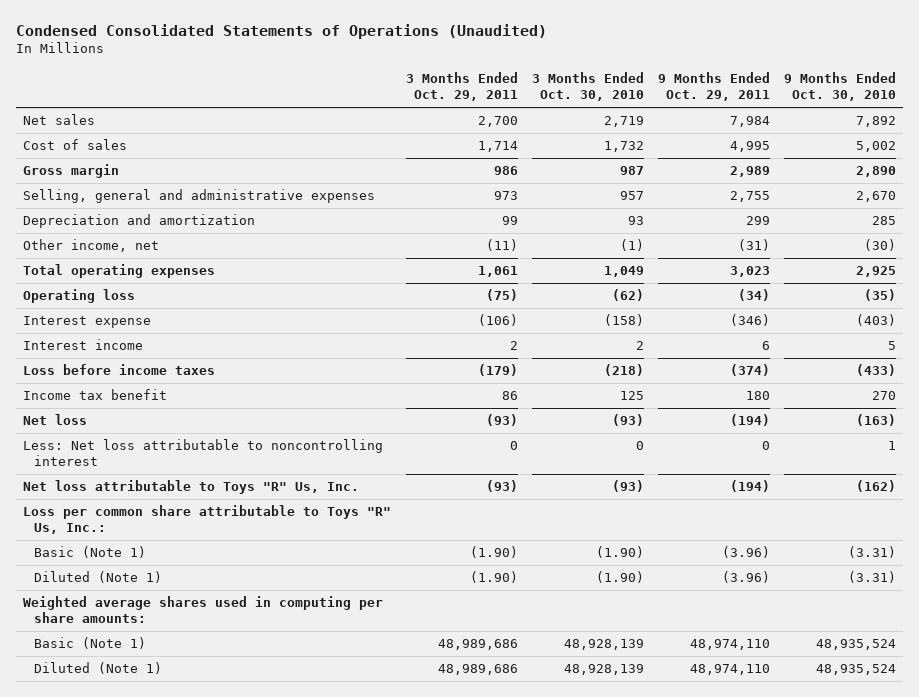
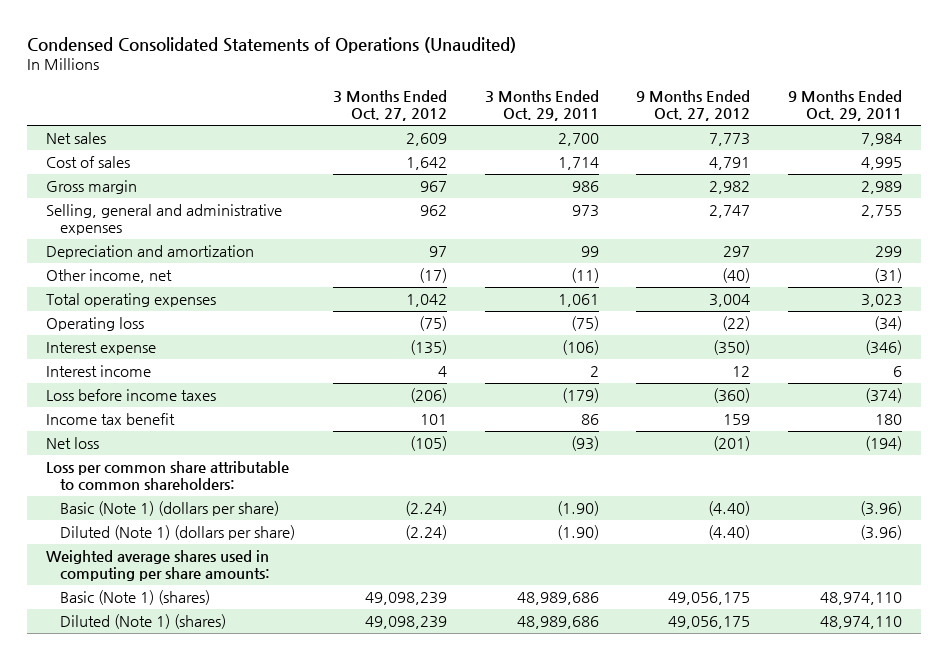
[531,72,644,102] 3 Months Ended Oct. 30, 2010 -> none
[783,72,896,102] 9 Months Ended Oct. 30, 2010 -> none
none -> [332,90,447,122] 3 Months Ended Oct. 27, 2012
none -> [636,90,751,122] 9 Months Ended Oct. 27, 2012
[23,439,384,467] Less: Net loss attributable to noncontrolling interest -> none
[23,480,360,495] Net loss attributable to Toys "R" Us, Inc. -> none
[23,505,392,535] Loss per common share attributable to Toys "R" Us, Inc.: -> [46,461,290,491] Loss per common share attributable to common shareholders:
[34,546,147,559] Basic (Note 1) -> [60,501,280,517] Basic (Note 1) (dollars per share)
[34,571,163,584] Diluted (Note 1) -> [60,525,296,541] Diluted (Note 1) (dollars per share)
[34,637,147,650] Basic (Note 1) -> [60,590,211,606] Basic (Note 1) (shares)
[34,662,163,675] Diluted (Note 1) -> [60,614,227,630] Diluted (Note 1) (shares)

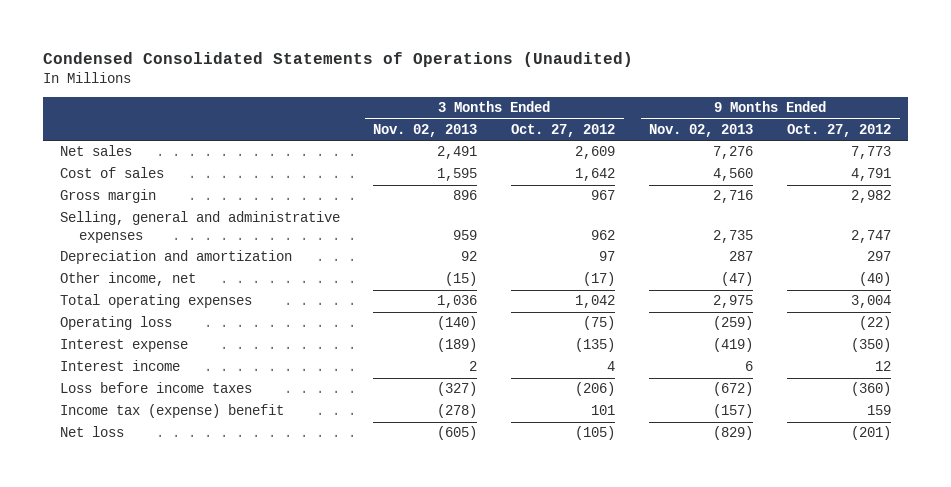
[484,90,599,122] 3 Months Ended Oct. 29, 2011 -> none
[787,90,902,122] 9 Months Ended Oct. 29, 2011 -> none
none -> [373,123,478,137] Nov. 02, 2013
none -> [649,123,754,137] Nov. 02, 2013
[46,413,176,426] Income tax benefit -> [59,404,284,419] Income tax (expense) benefit
[46,461,290,491] Loss per common share attributable to common shareholders: -> none
[60,501,280,517] Basic (Note 1) (dollars per share) -> none
[60,525,296,541] Diluted (Note 1) (dollars per share) -> none
[46,550,271,582] Weighted average shares used in computing per share amounts: -> none
[60,590,211,606] Basic (Note 1) (shares) -> none
[60,614,227,630] Diluted (Note 1) (shares) -> none

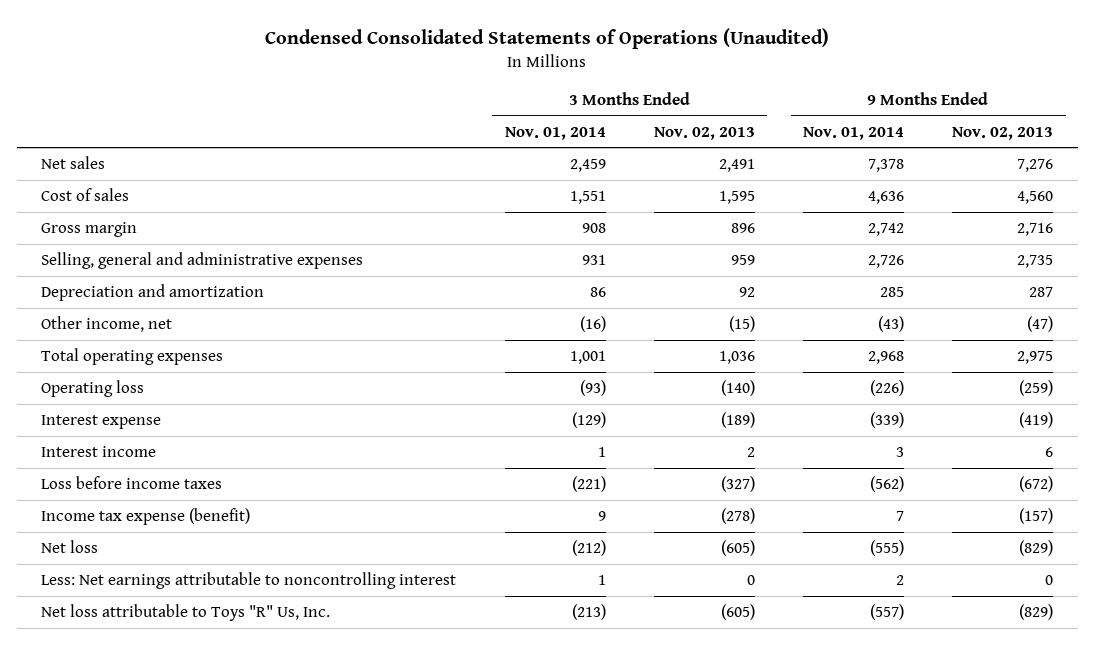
[511,123,616,137] Oct. 27, 2012 -> none
[787,123,892,137] Oct. 27, 2012 -> none
none -> [504,126,606,140] Nov. 01, 2014
none -> [803,126,905,140] Nov. 01, 2014
[59,404,284,419] Income tax (expense) benefit -> [41,508,251,526] Income tax expense (benefit)
none -> [41,572,457,590] Less: Net earnings attributable to noncontrolling interest
none -> [41,604,331,622] Net loss attributable to Toys "R" Us, Inc.

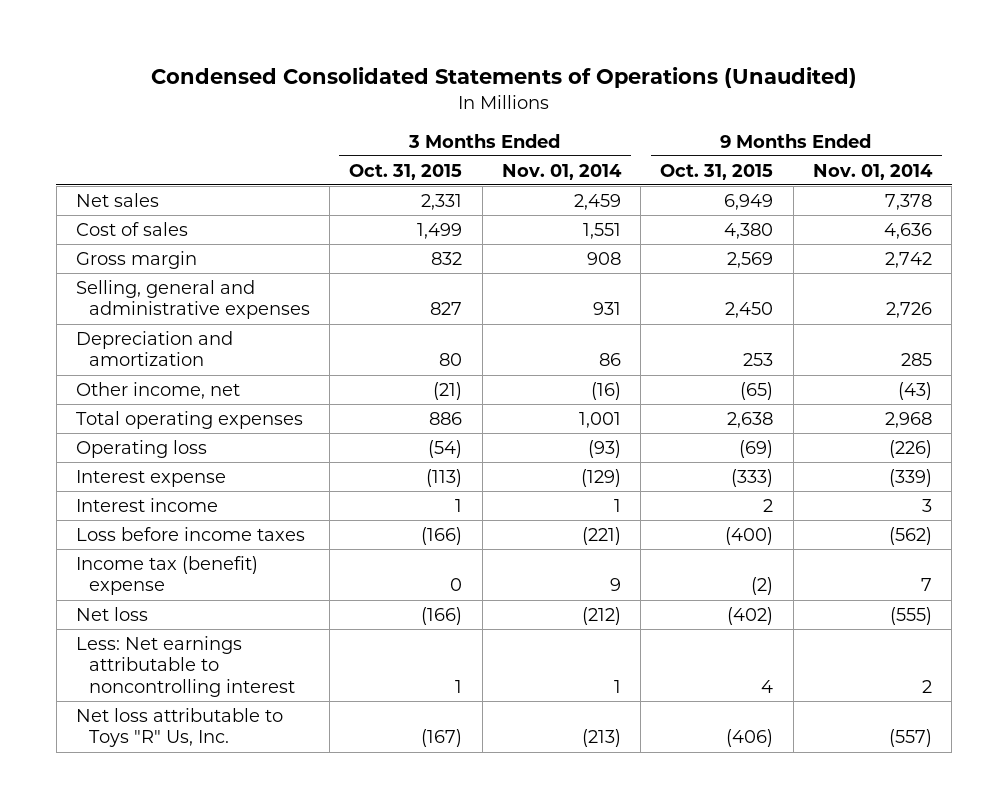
[653,126,755,140] Nov. 02, 2013 -> none
[952,126,1054,140] Nov. 02, 2013 -> none
none -> [349,163,463,180] Oct. 31, 2015
none -> [660,163,774,180] Oct. 31, 2015
[41,508,251,526] Income tax expense (benefit) -> [76,555,259,596] Income tax (benefit) expense

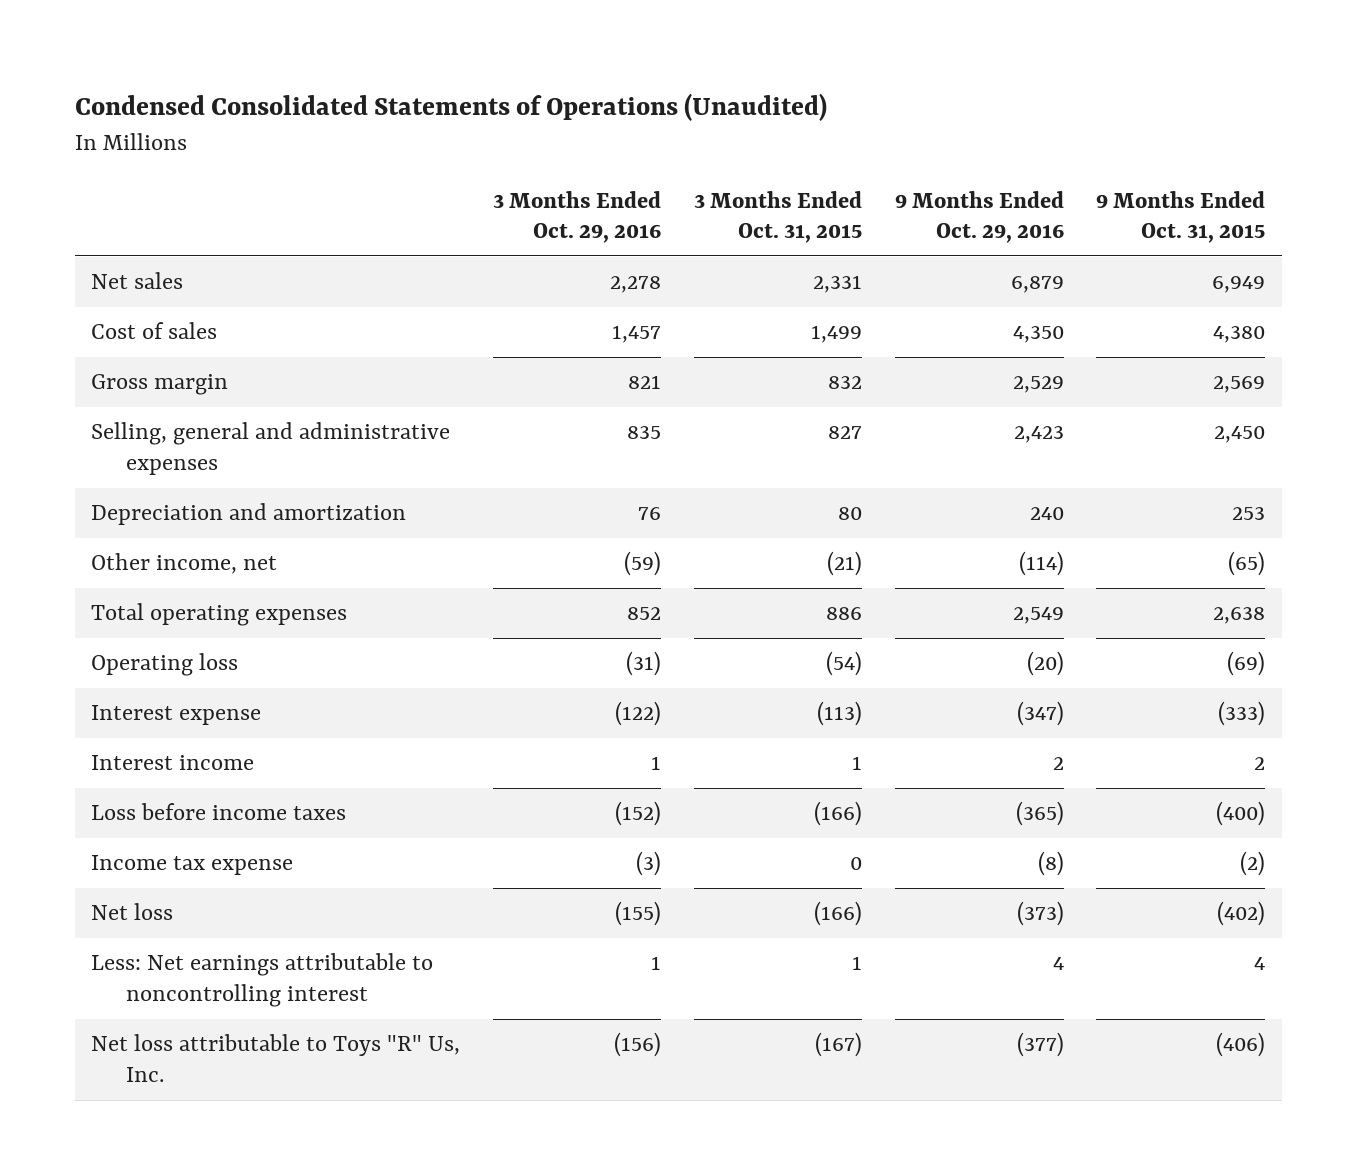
[501,163,622,180] Nov. 01, 2014 -> none
[813,163,934,180] Nov. 01, 2014 -> none
none -> [493,190,662,244] 3 Months Ended Oct. 29, 2016
none -> [894,190,1064,244] 9 Months Ended Oct. 29, 2016
[76,555,259,596] Income tax (benefit) expense -> [91,855,294,876] Income tax expense

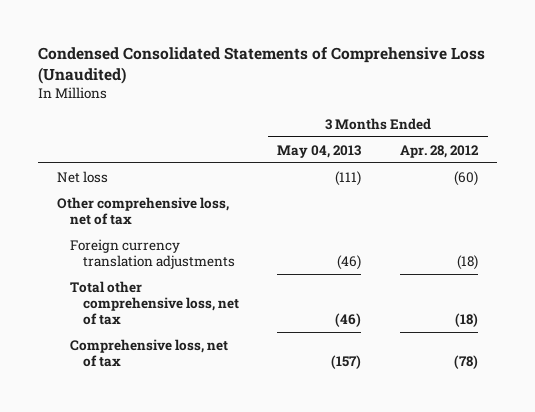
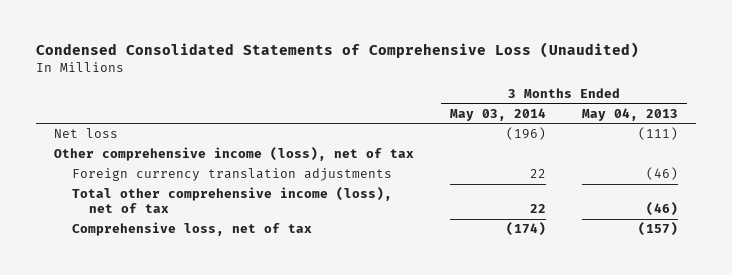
[400,144,480,158] Apr. 28, 2012 -> none
none -> [450,107,547,121] May 03, 2014
[57,196,230,225] Other comprehensive loss, net of tax -> [54,147,415,162] Other comprehensive income (loss), net of tax
[70,280,239,326] Total other comprehensive loss, net of tax -> [71,187,392,214] Total other comprehensive income (loss), net of tax

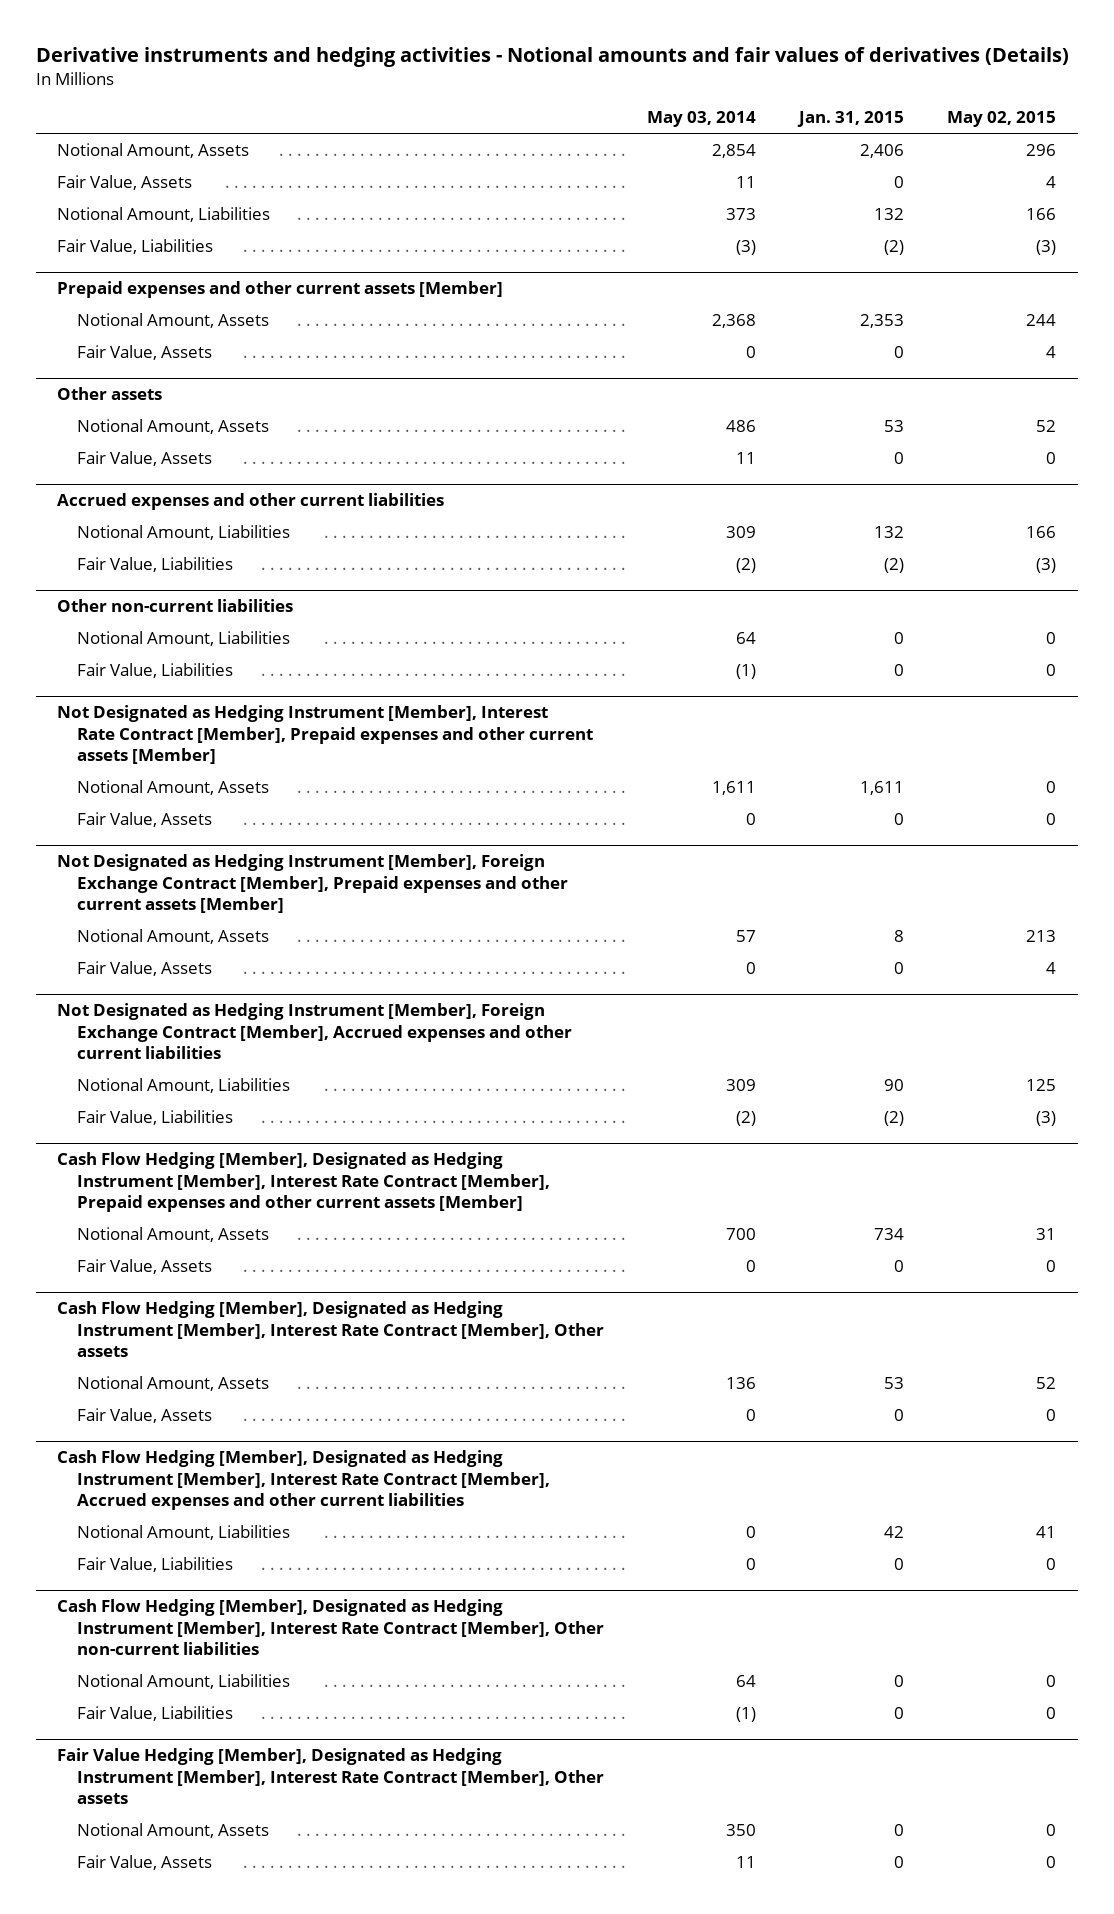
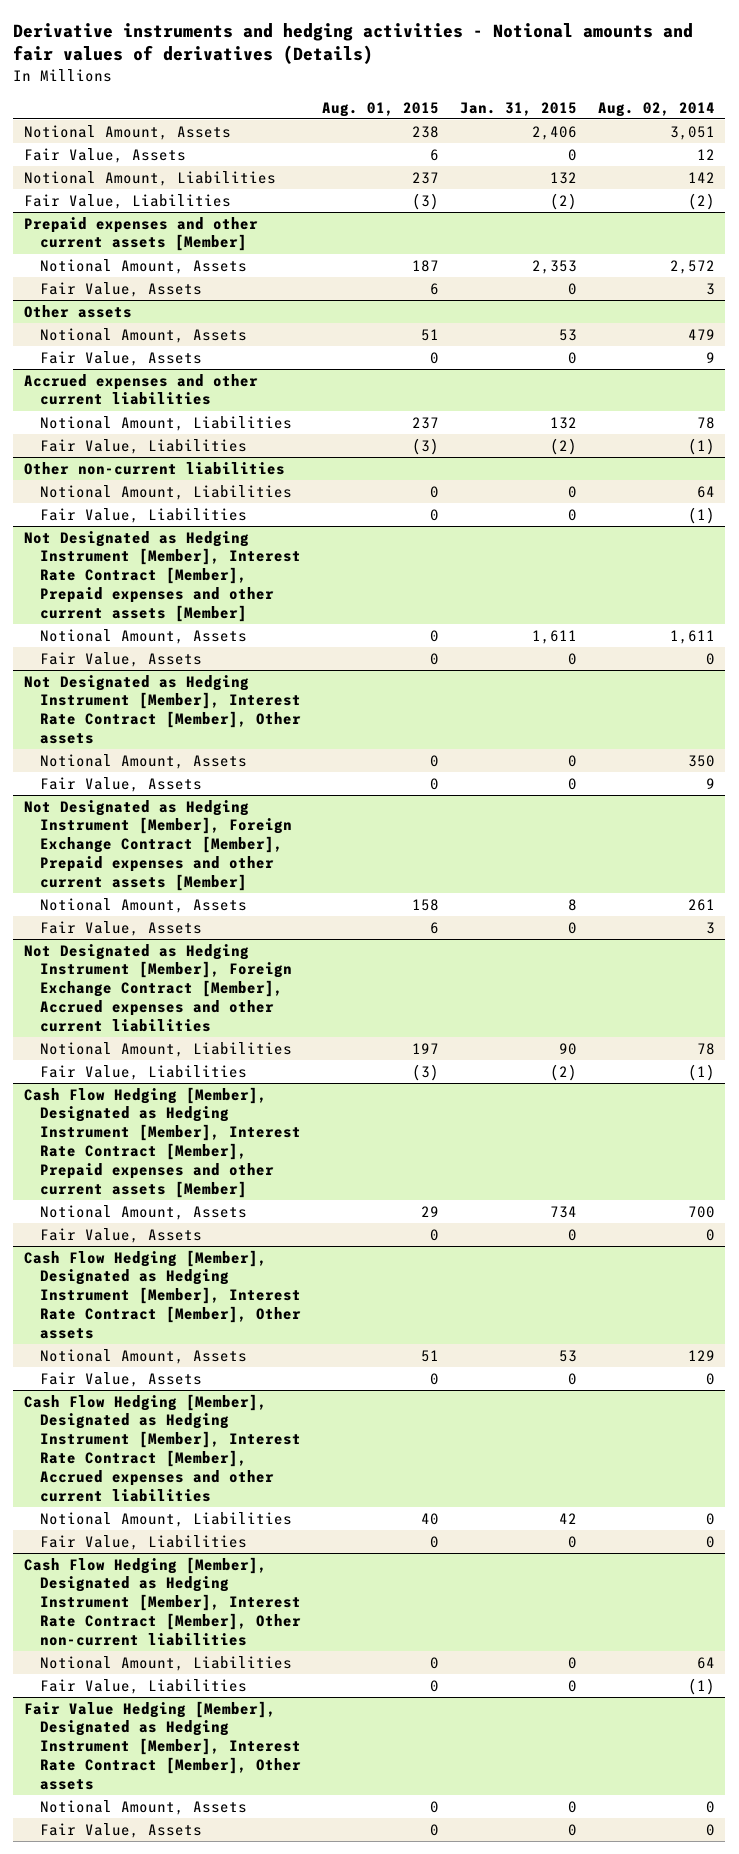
[647,111,757,128] May 03, 2014 -> none
[947,111,1057,128] May 02, 2015 -> none
none -> [322,101,440,117] Aug. 01, 2015
none -> [597,101,715,117] Aug. 02, 2014
none -> [23,674,302,745] Not Designated as Hedging Instrument [Member], Interest Rate Contract [Member], Other assets
none -> [40,753,248,769] Notional Amount, Assets
none -> [40,776,203,792] Fair Value, Assets

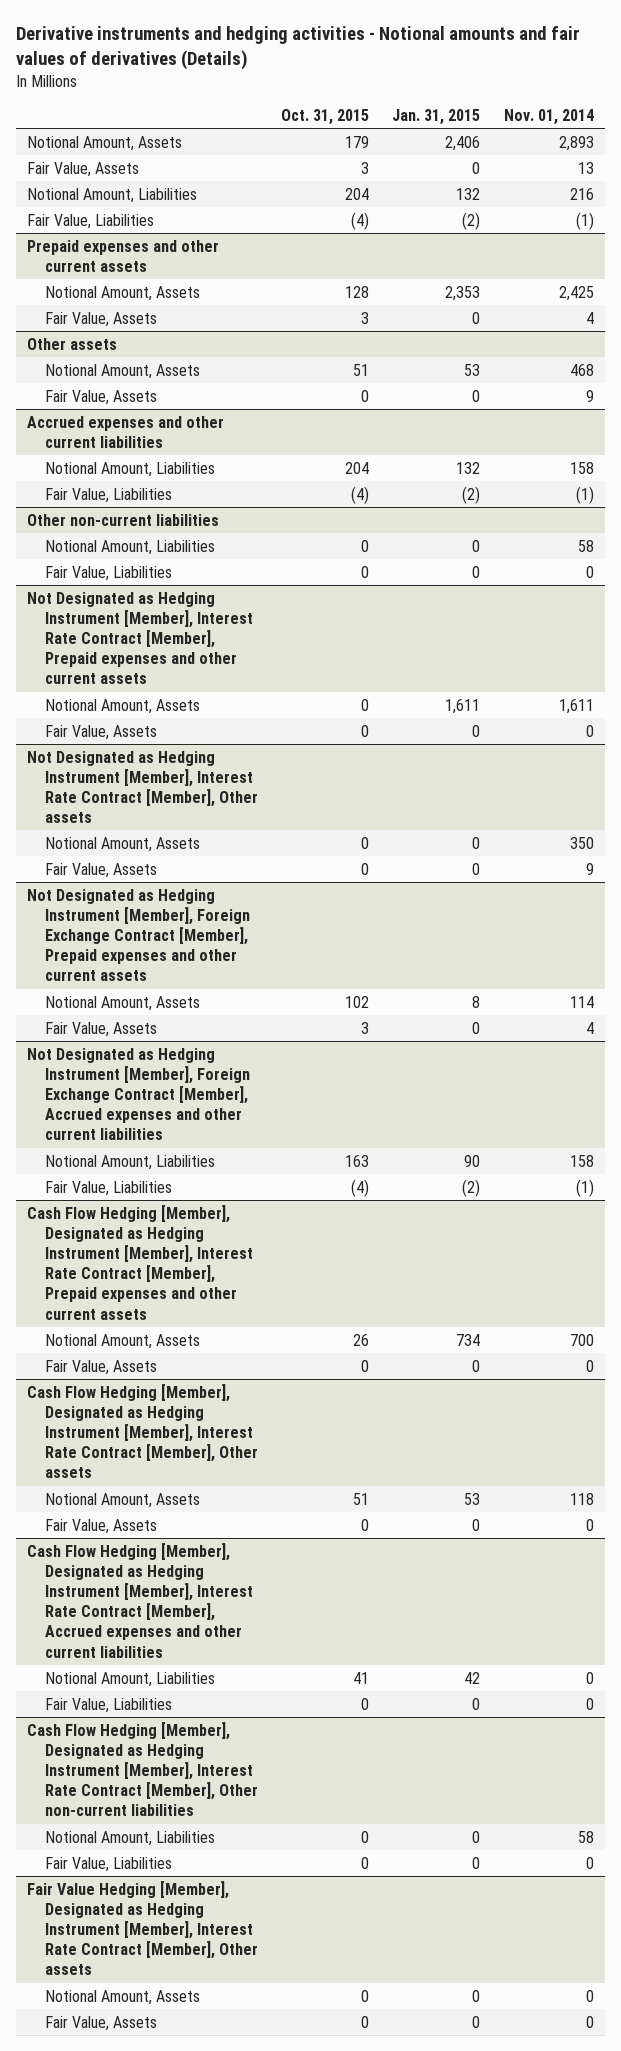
[322,101,440,117] Aug. 01, 2015 -> none
[597,101,715,117] Aug. 02, 2014 -> none
none -> [281,109,370,126] Oct. 31, 2015
none -> [503,109,594,126] Nov. 01, 2014
[23,216,258,252] Prepaid expenses and other current assets [Member] -> [27,239,220,272] Prepaid expenses and other current assets
[23,530,302,622] Not Designated as Hedging Instrument [Member], Interest Rate Contract [Member], Prepaid expenses and other current assets [Member] -> [27,591,254,685] Not Designated as Hedging Instrument [Member], Interest Rate Contract [Member], Prepaid expenses and other current assets
[23,799,293,891] Not Designated as Hedging Instrument [Member], Foreign Exchange Contract [Member], Prepaid expenses and other current assets [Member] -> [27,888,251,982] Not Designated as Hedging Instrument [Member], Foreign Exchange Contract [Member], Prepaid expenses and other current assets
[23,1086,302,1198] Cash Flow Hedging [Member], Designated as Hedging Instrument [Member], Interest Rate Contract [Member], Prepaid expenses and other current assets [Member] -> [27,1204,254,1320] Cash Flow Hedging [Member], Designated as Hedging Instrument [Member], Interest Rate Contract [Member], Prepaid expenses and other current assets

